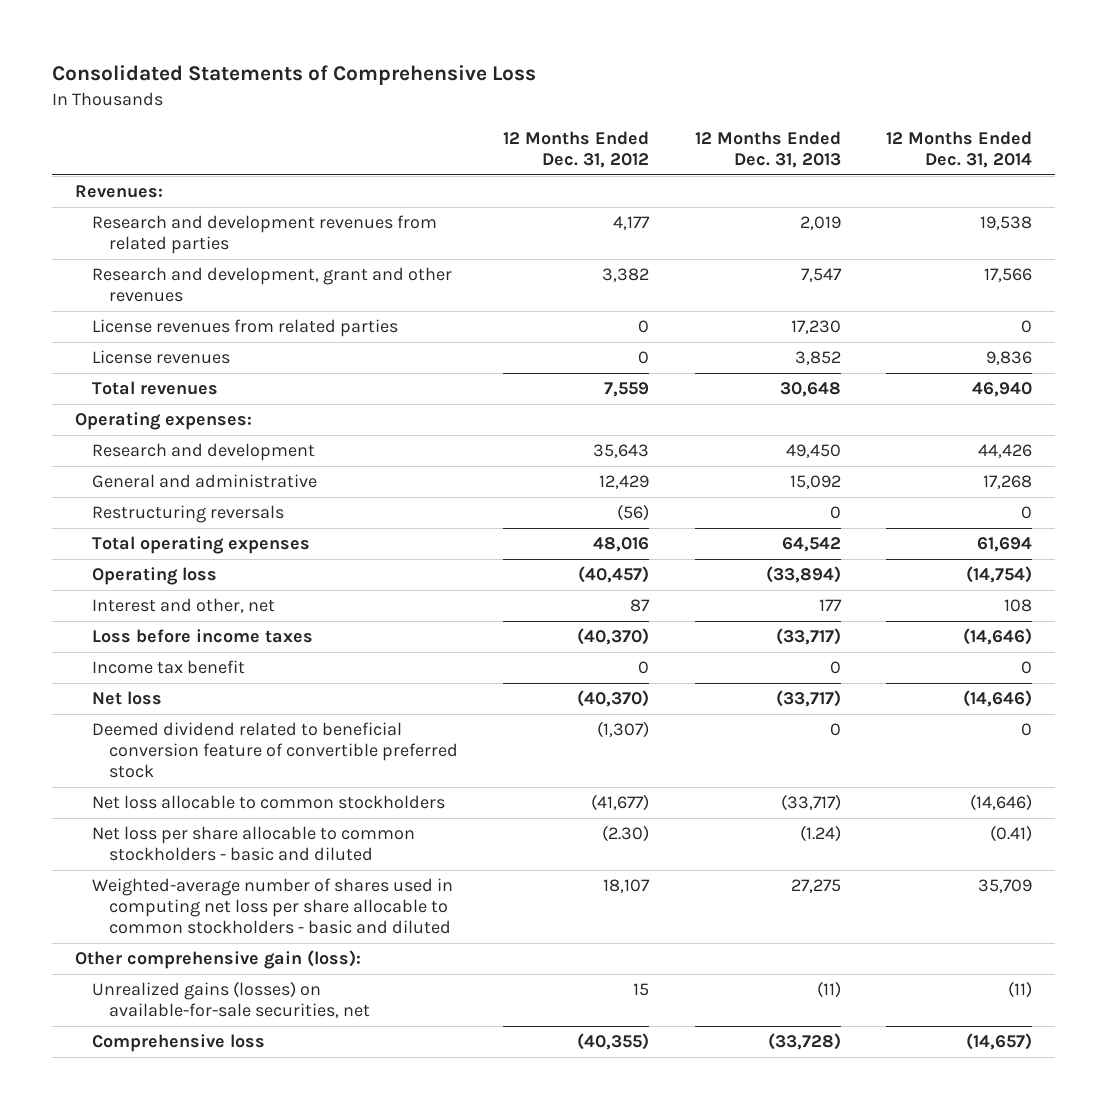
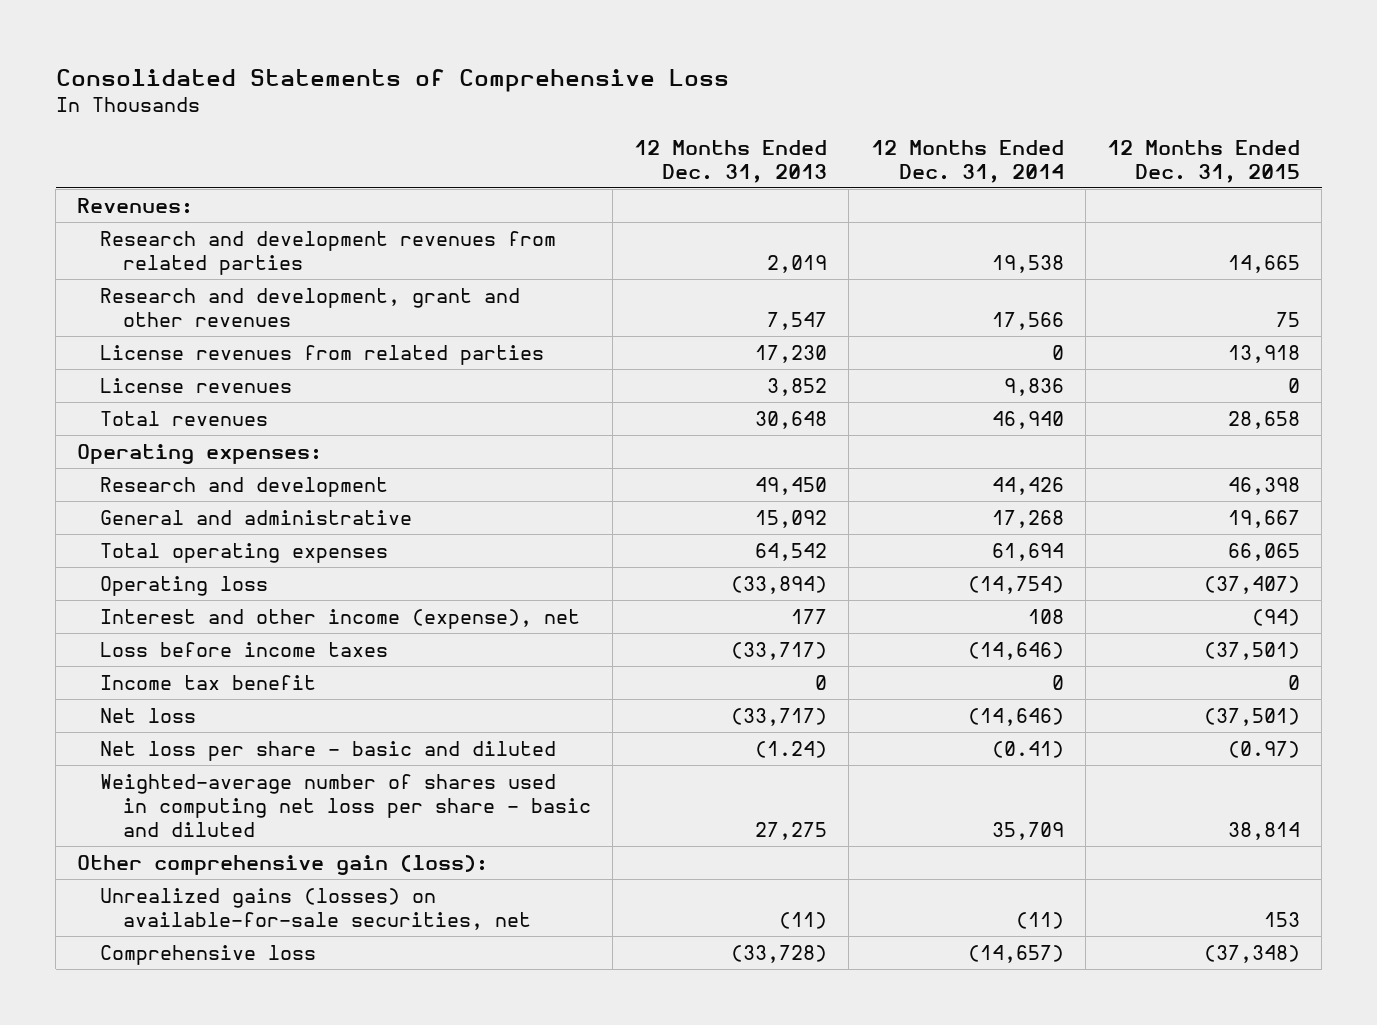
[503,130,650,169] 12 Months Ended Dec. 31, 2012 -> none
none -> [1106,139,1300,183] 12 Months Ended Dec. 31, 2015
[91,504,284,523] Restructuring reversals -> none
[91,597,275,613] Interest and other, net -> [100,608,581,629] Interest and other income (expense), net
[91,721,458,779] Deemed dividend related to beneficial conversion feature of convertible preferred stock -> none
[91,794,445,809] Net loss allocable to common stockholders -> none
[91,825,415,862] Net loss per share allocable to common stockholders - basic and diluted -> [100,740,557,761] Net loss per share - basic and diluted
[91,877,453,935] Weighted-average number of shares used in computing net loss per share allocable to common stockholders - basic and diluted -> [100,773,591,837] Weighted-average number of shares used in computing net loss per share - basic and diluted

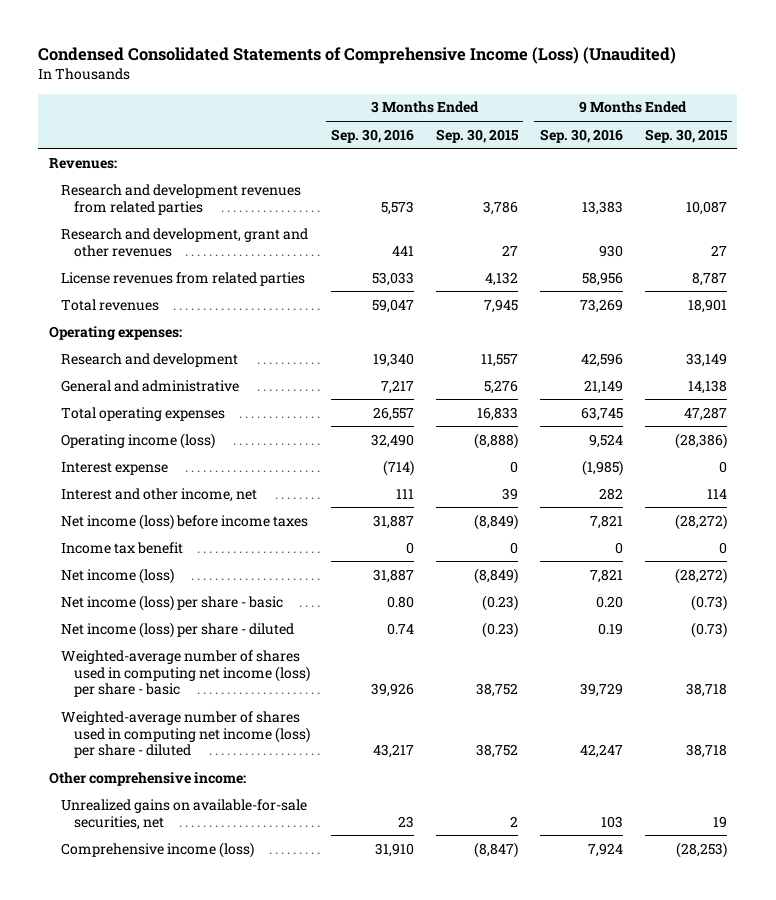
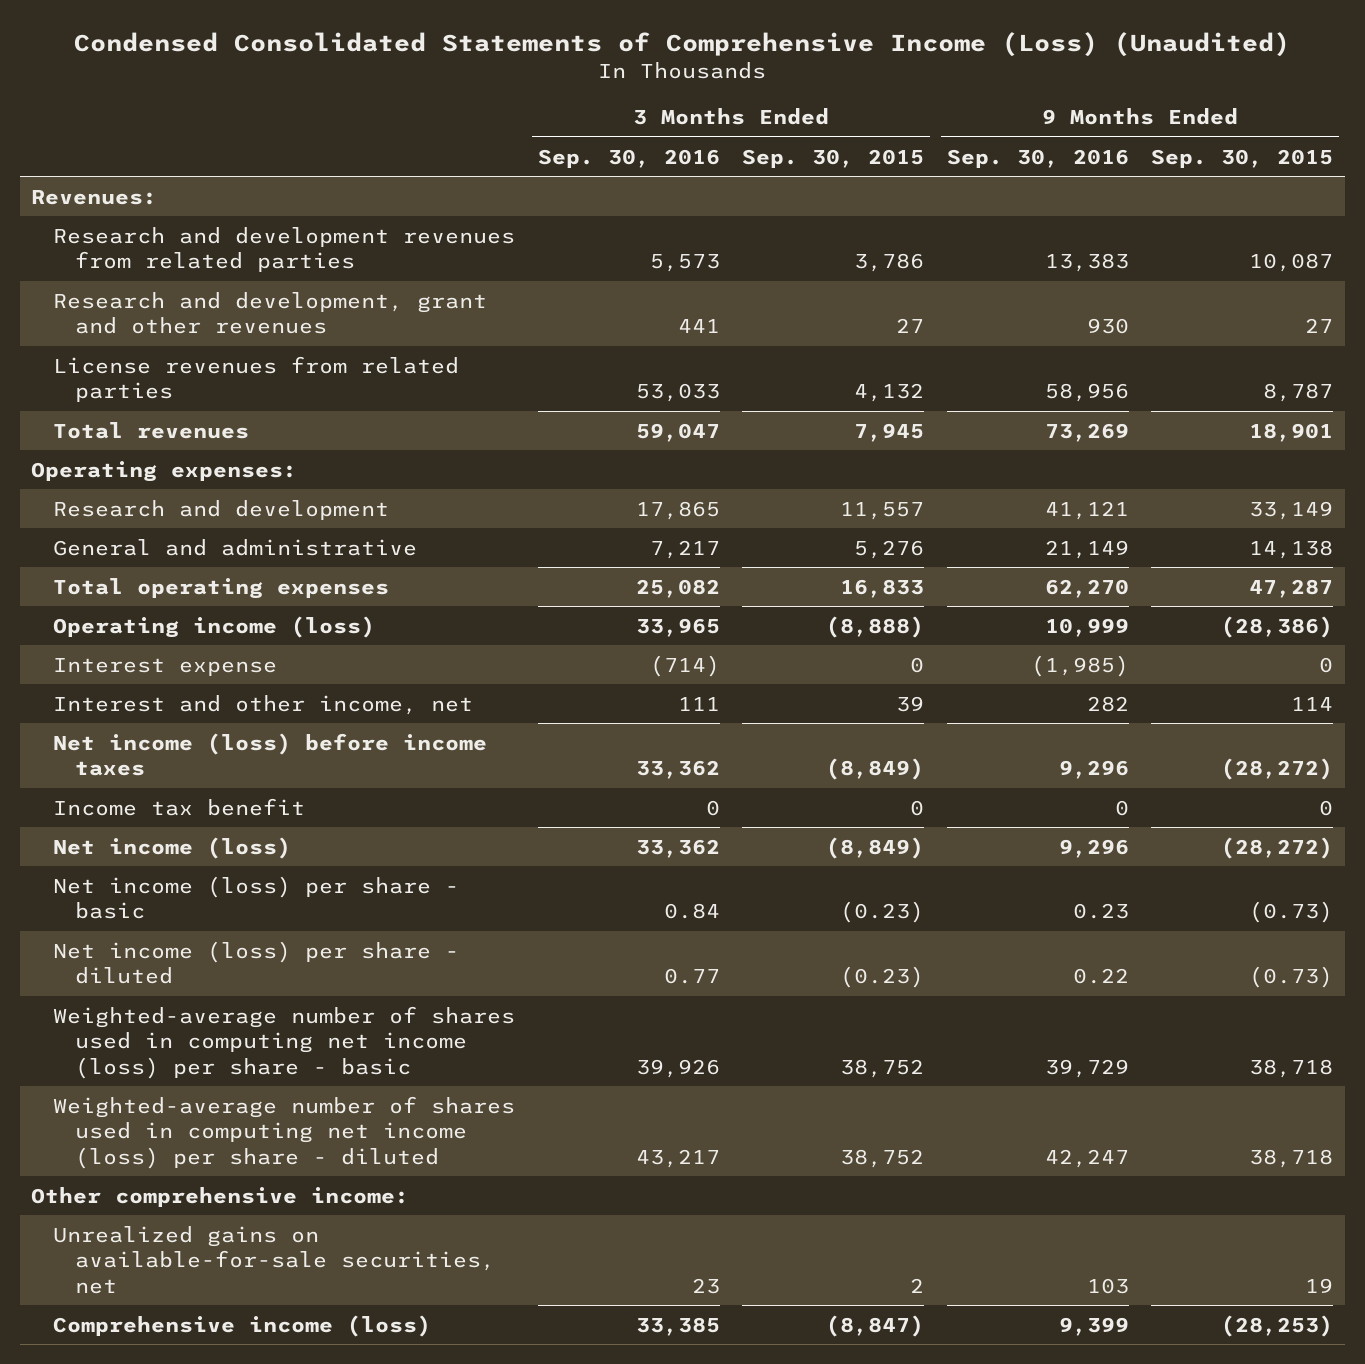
[373,352,415,367] 19,340 -> [635,500,720,520] 17,865
[580,352,623,367] 42,596 -> [1044,500,1129,520] 41,121
[373,406,415,421] 26,557 -> [635,578,720,598] 25,082
[580,406,623,421] 63,745 -> [1044,578,1129,598] 62,270
[371,433,415,448] 32,490 -> [635,617,720,637] 33,965
[588,433,623,448] 9,524 -> [1044,617,1129,637] 10,999
[373,514,415,529] 31,887 -> [635,760,720,780] 33,362
[589,514,623,529] 7,821 -> [1058,760,1129,780] 9,296
[373,568,415,583] 31,887 -> [635,838,720,858] 33,362
[589,568,623,583] 7,821 -> [1058,838,1129,858] 9,296
[387,595,415,608] 0.80 -> [663,903,720,920] 0.84
[595,595,623,608] 0.20 -> [1072,903,1129,920] 0.23
[387,622,415,635] 0.74 -> [663,968,720,985] 0.77
[597,622,623,635] 0.19 -> [1072,968,1129,985] 0.22
[375,842,415,857] 31,910 -> [635,1316,720,1336] 33,385
[587,842,623,857] 7,924 -> [1058,1316,1129,1336] 9,399

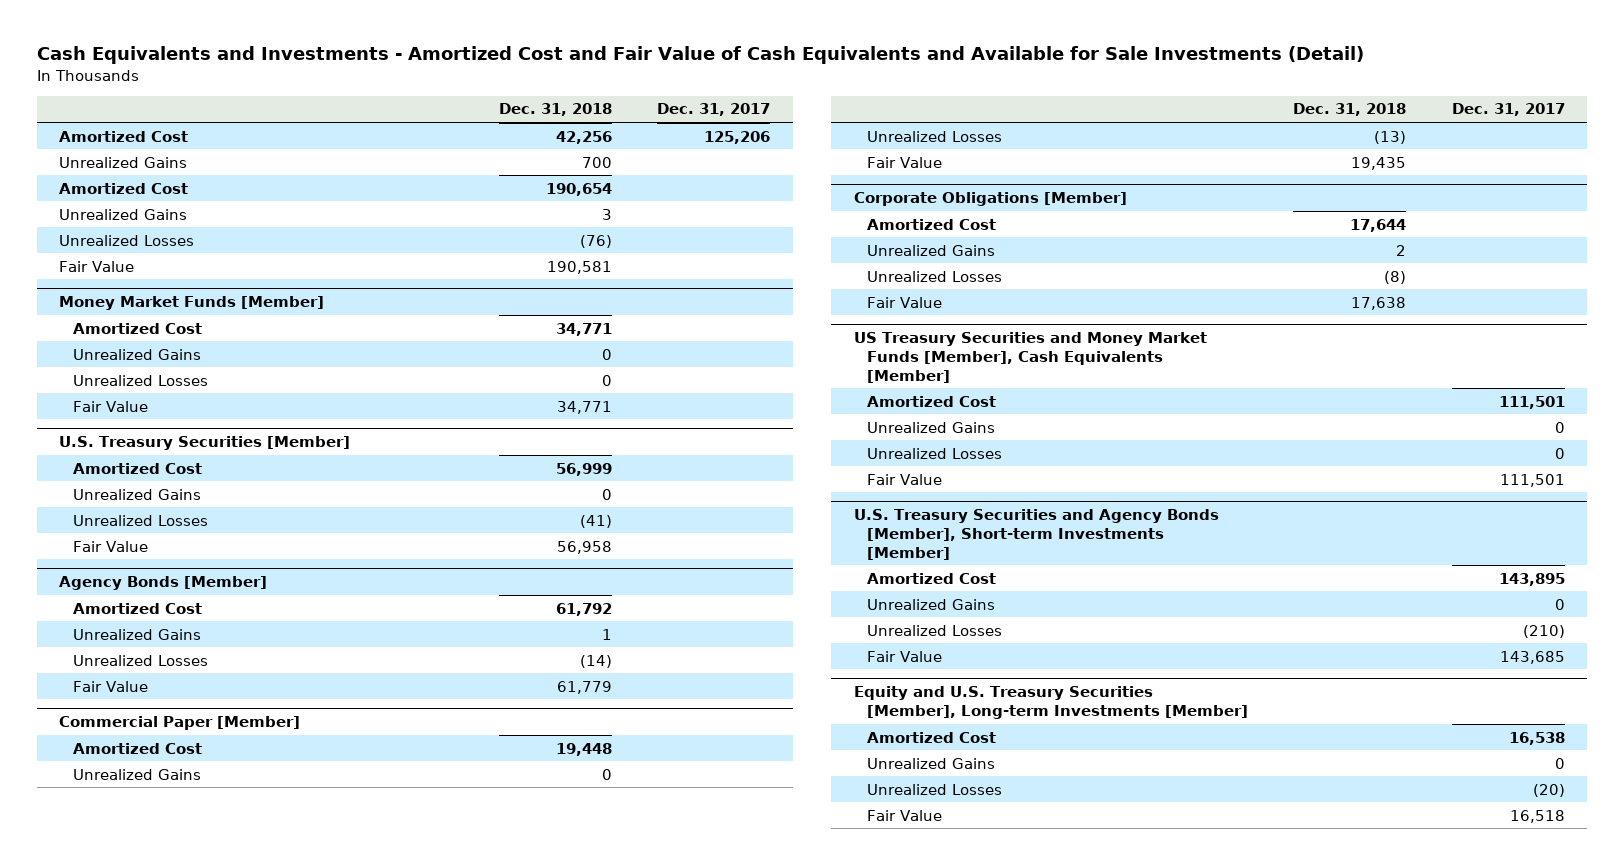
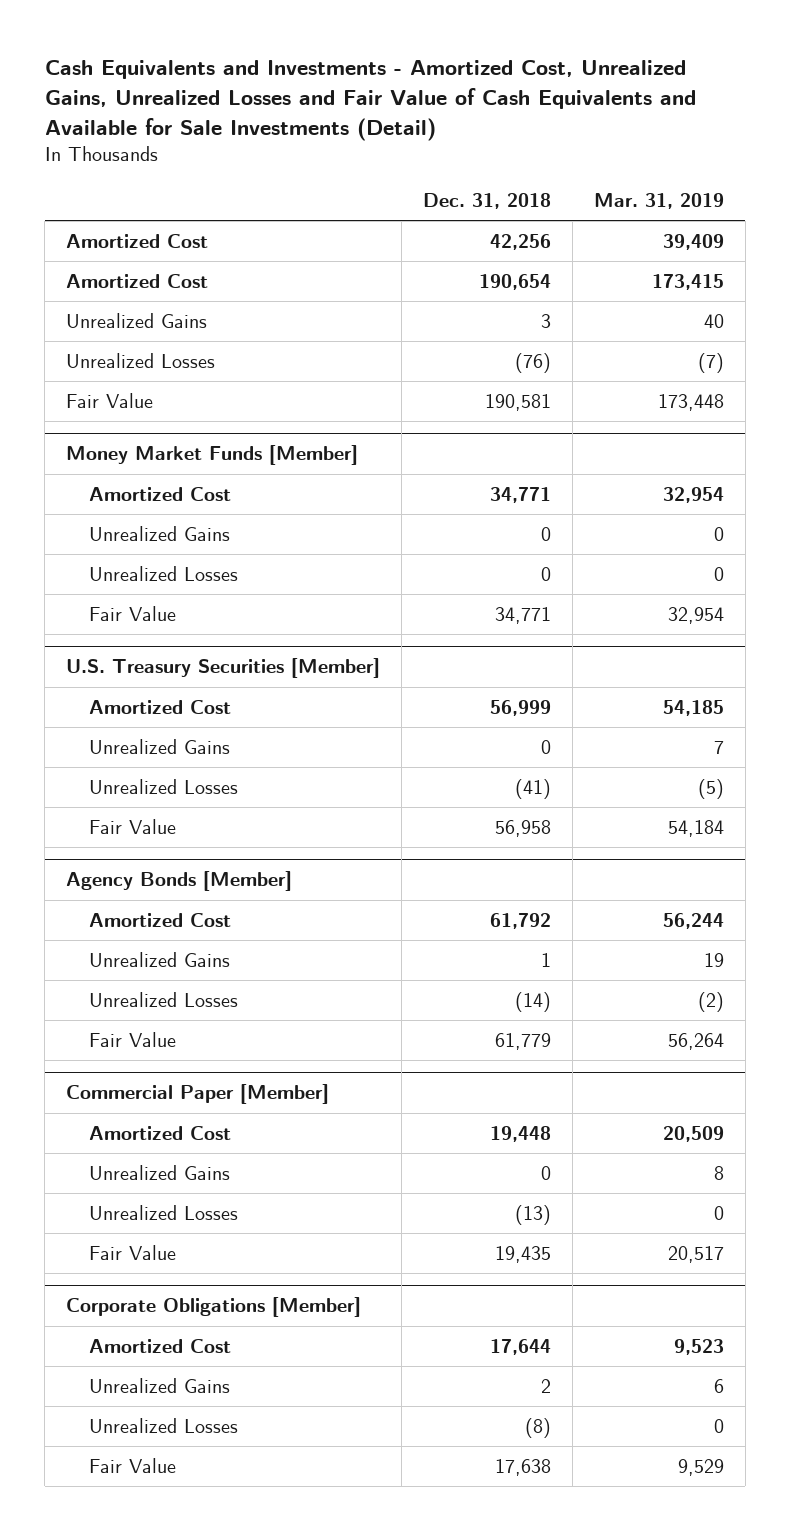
[36,46,1364,65] Cash Equivalents and Investments - Amortized Cost and Fair Value of Cash Equivalents and Available for Sale Investments (Detail) -> [44,59,696,141] Cash Equivalents and Investments - Amortized Cost, Unrealized Gains, Unrealized Losses and Fair Value of Cash Equivalents and Available for Sale Investments (Detail)
[657,103,771,117] Dec. 31, 2017 -> none
none -> [593,193,724,210] Mar. 31, 2019
[59,156,188,168] Unrealized Gains -> none
[853,332,1207,383] US Treasury Securities and Money Market Funds [Member], Cash Equivalents [Member] -> none
[866,395,996,407] Amortized Cost -> none
[866,421,995,433] Unrealized Gains -> none
[866,447,1002,459] Unrealized Losses -> none
[866,473,942,485] Fair Value -> none
[853,509,1219,560] U.S. Treasury Securities and Agency Bonds [Member], Short-term Investments [Member] -> none
[866,572,996,584] Amortized Cost -> none
[866,598,995,610] Unrealized Gains -> none
[866,624,1002,636] Unrealized Losses -> none
[866,650,942,662] Fair Value -> none
[853,686,1248,719] Equity and U.S. Treasury Securities [Member], Long-term Investments [Member] -> none
[866,731,996,743] Amortized Cost -> none
[866,757,995,769] Unrealized Gains -> none
[866,783,1002,795] Unrealized Losses -> none
[866,809,942,821] Fair Value -> none

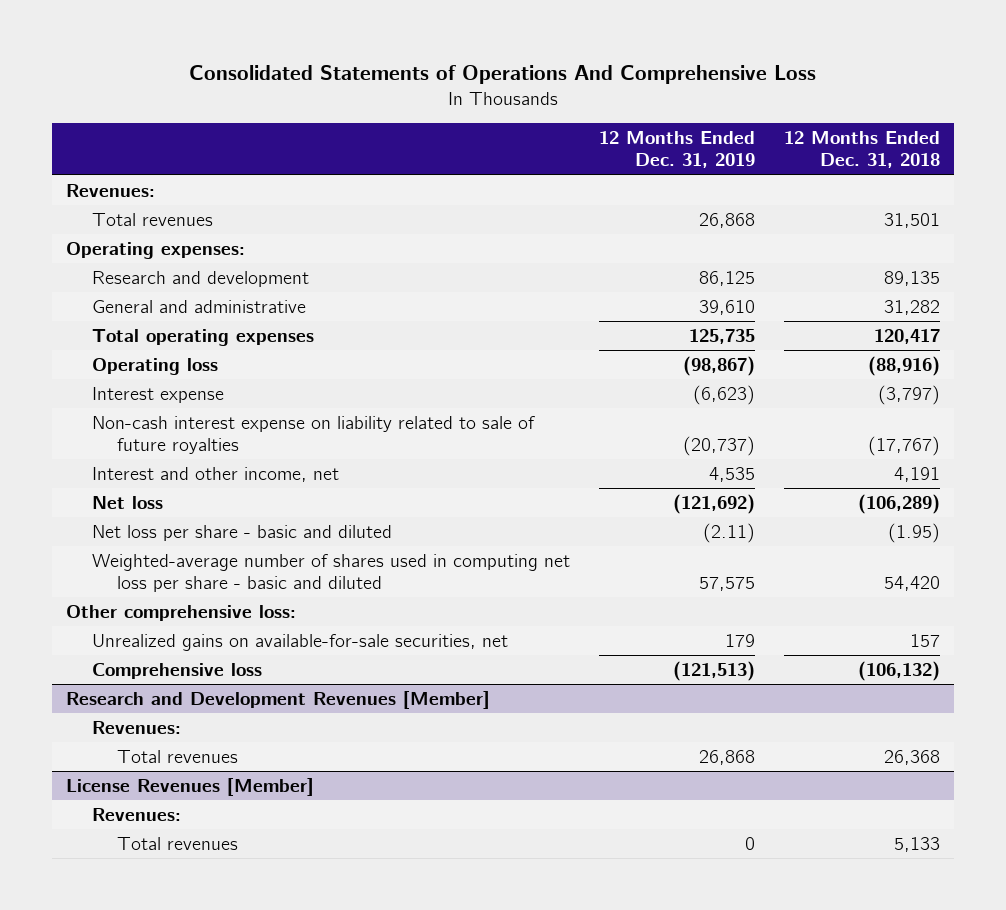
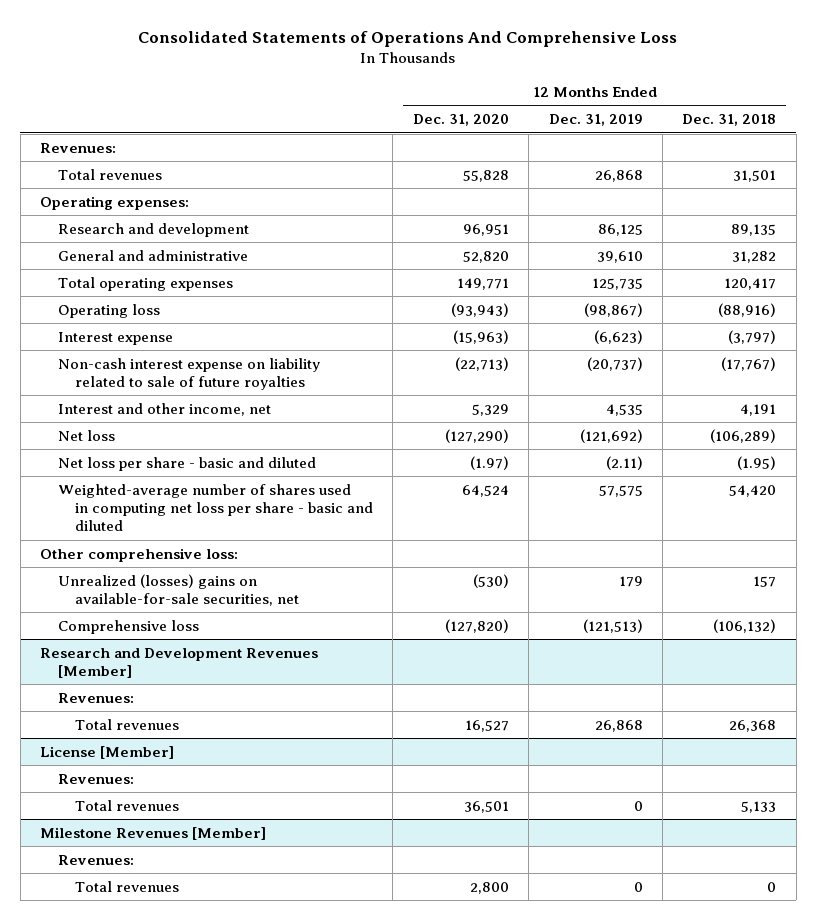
none -> [412,114,509,127] Dec. 31, 2020
[91,633,508,651] Unrealized gains on available-for-sale securities, net -> [57,573,300,606] Unrealized (losses) gains on available-for-sale securities, net
[66,777,315,796] License Revenues [Member] -> [40,745,175,759] License [Member]
none -> [40,826,267,840] Milestone Revenues [Member]
none -> [57,854,134,865] Revenues:
none -> [75,880,180,892] Total revenues

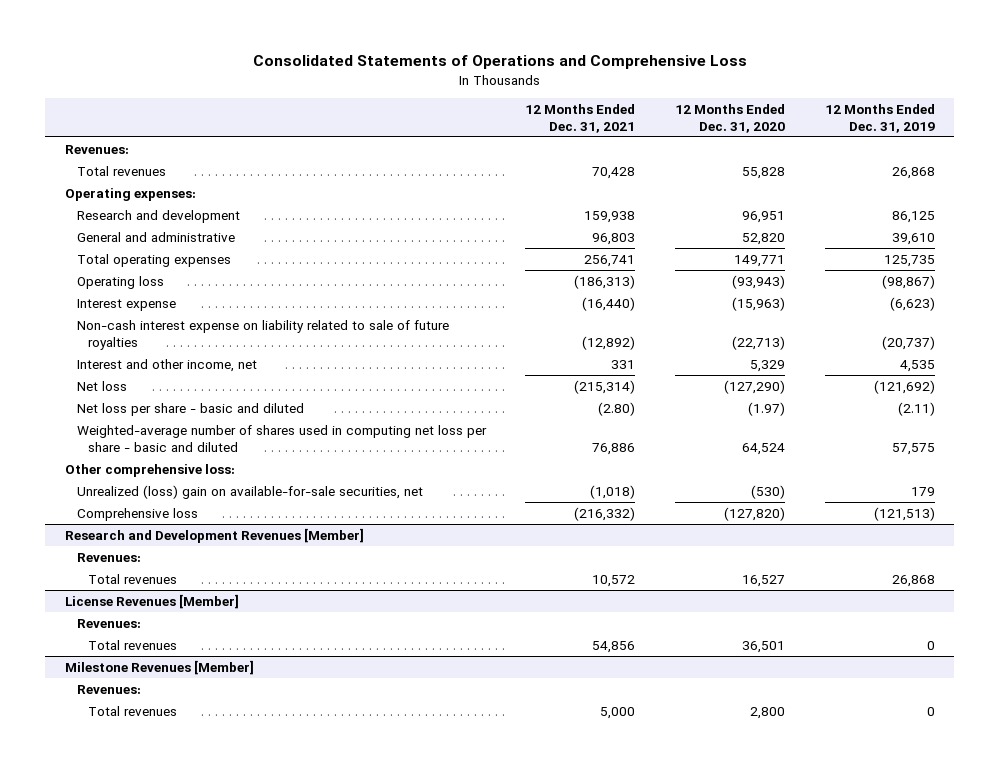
[138,31,678,48] Consolidated Statements of Operations And Comprehensive Loss -> [252,55,747,70] Consolidated Statements of Operations and Comprehensive Loss
[682,114,777,127] Dec. 31, 2018 -> none
none -> [525,103,636,134] 12 Months Ended Dec. 31, 2021
[57,573,300,606] Unrealized (losses) gains on available-for-sale securities, net -> [76,484,423,499] Unrealized (loss) gain on available-for-sale securities, net
[40,745,175,759] License [Member] -> [65,593,240,609] License Revenues [Member]

